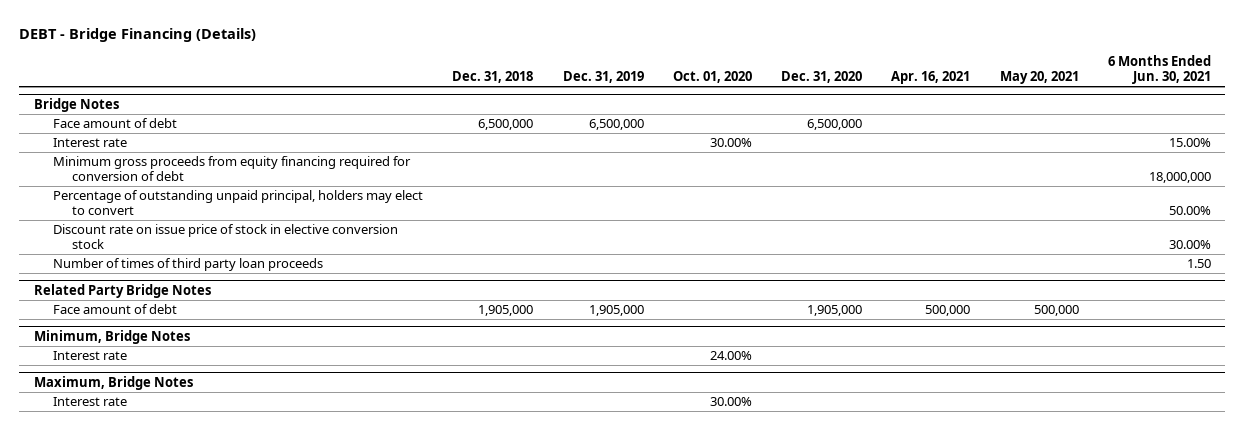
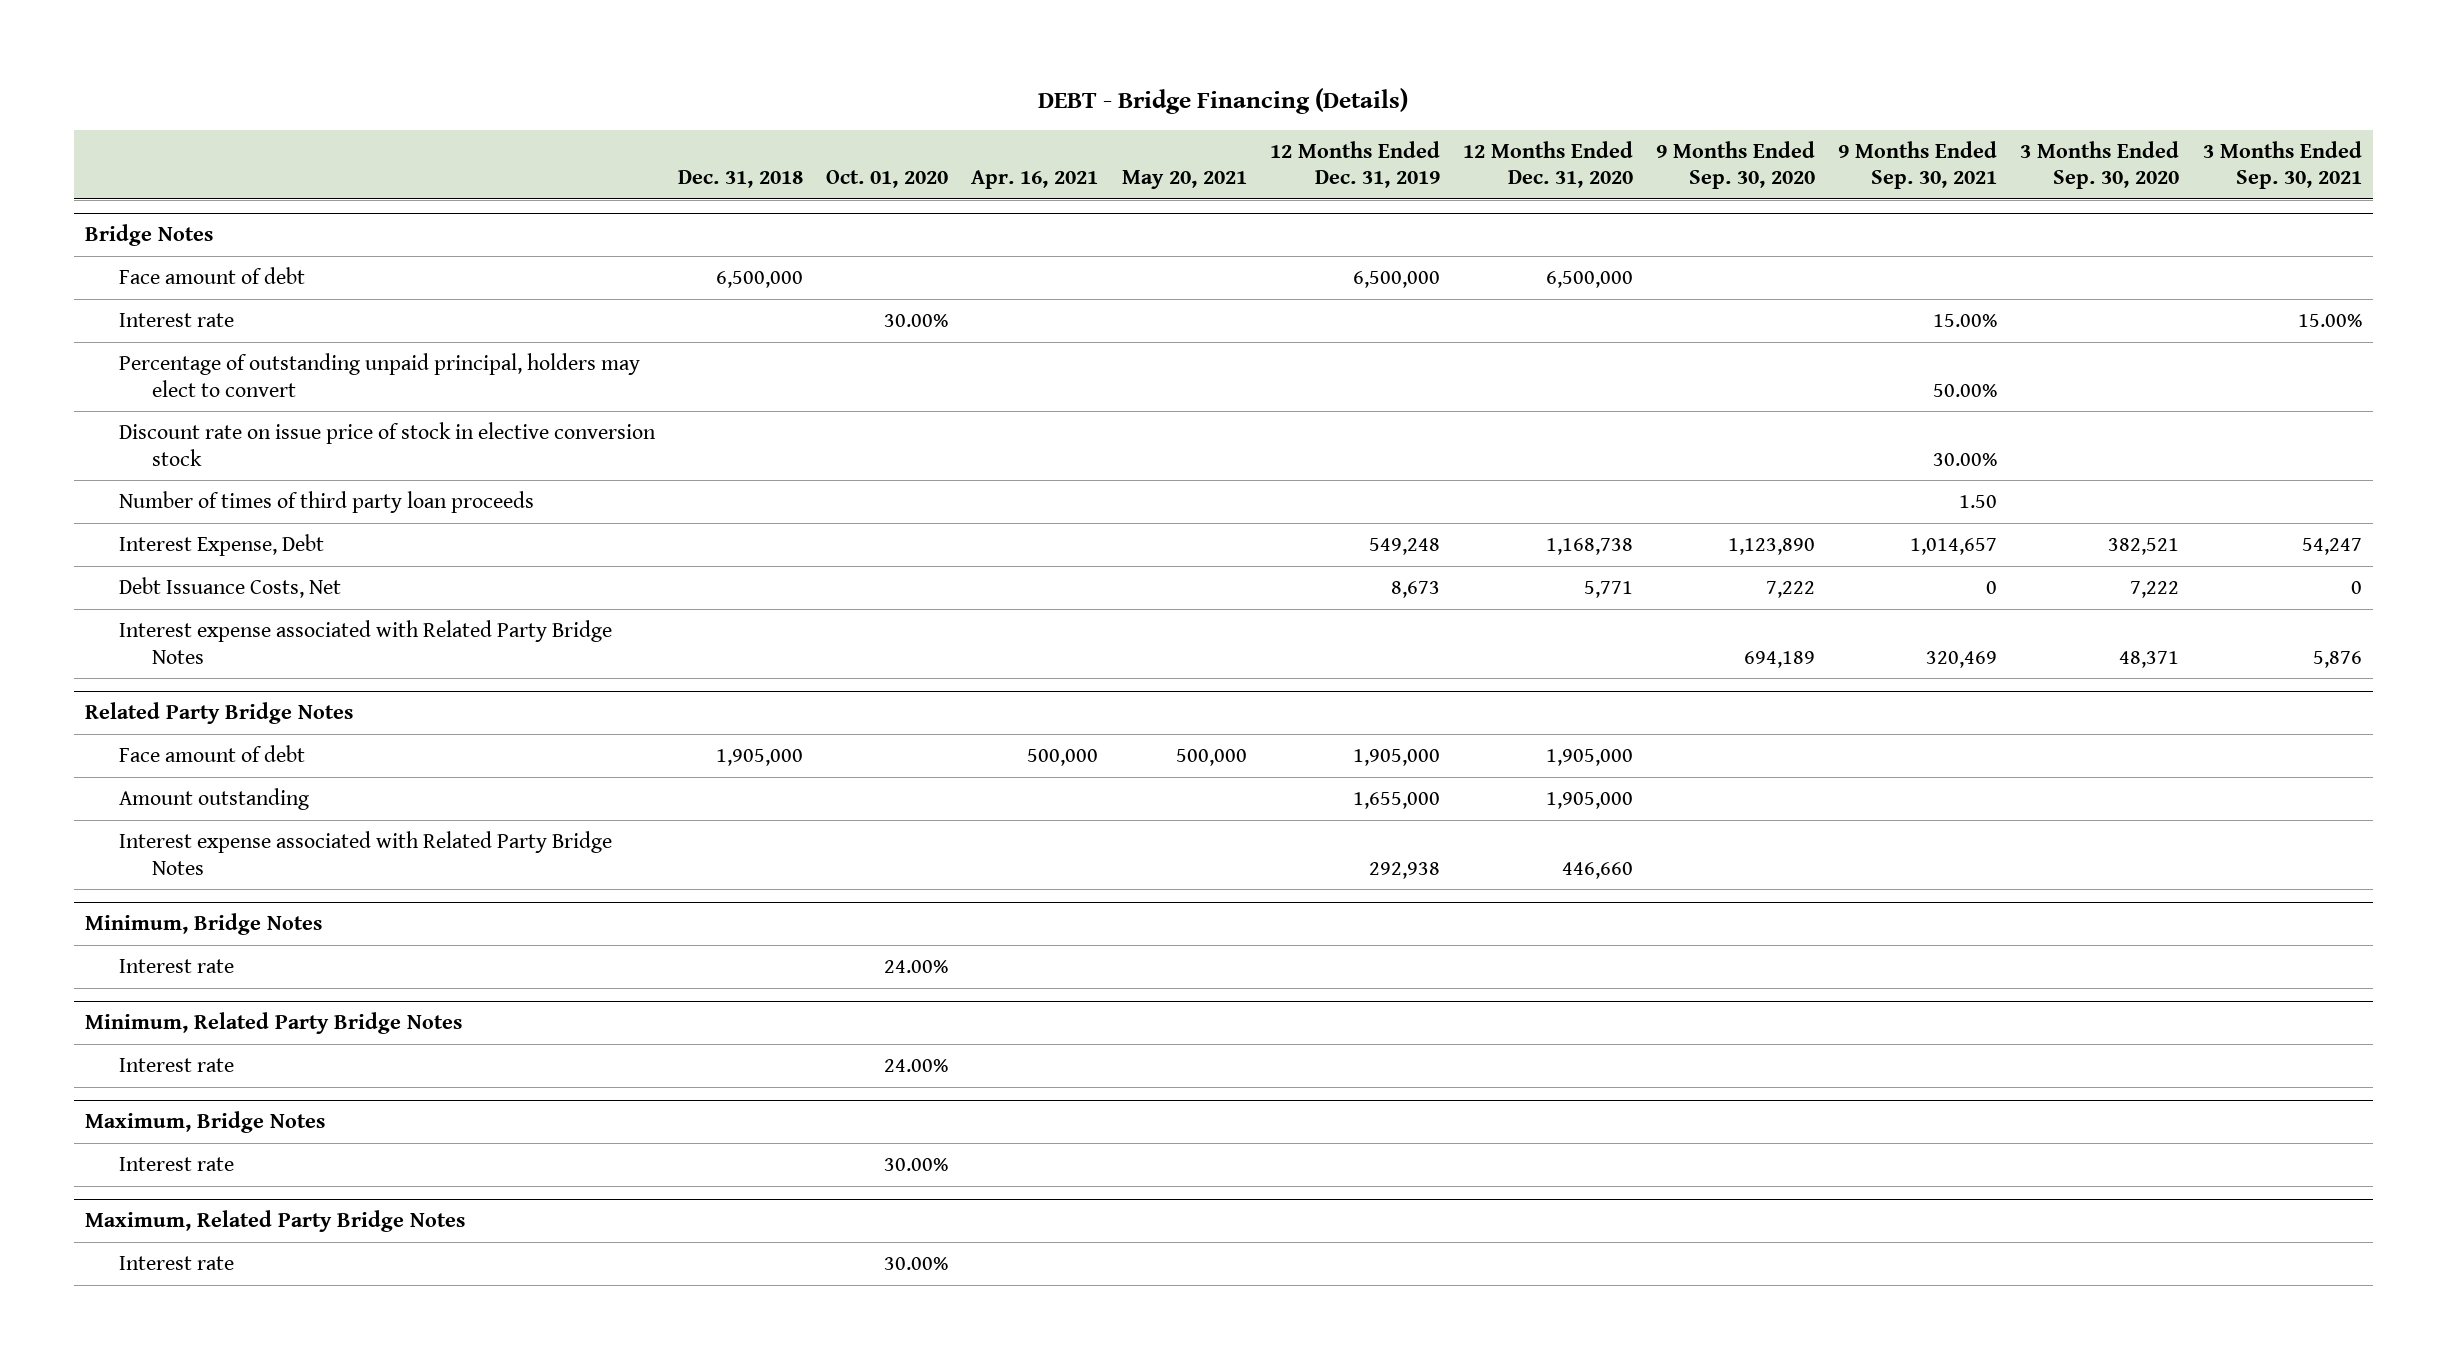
[562,71,644,84] Dec. 31, 2019 -> none
[781,71,863,84] Dec. 31, 2020 -> none
[1107,55,1211,85] 6 Months Ended Jun. 30, 2021 -> none
none -> [1269,140,1440,189] 12 Months Ended Dec. 31, 2019
none -> [1462,140,1633,189] 12 Months Ended Dec. 31, 2020
none -> [1656,140,1816,190] 9 Months Ended Sep. 30, 2020
none -> [1838,140,1998,190] 9 Months Ended Sep. 30, 2021
none -> [2020,140,2180,190] 3 Months Ended Sep. 30, 2020
none -> [2202,140,2362,190] 3 Months Ended Sep. 30, 2021
[53,156,412,182] Minimum gross proceeds from equity financing required for conversion of debt -> none
none -> [118,534,324,557] Interest Expense, Debt
none -> [118,577,341,599] Debt Issuance Costs, Net
none -> [118,620,612,664] Interest expense associated with Related Party Bridge Notes
none -> [118,788,309,811] Amount outstanding
none -> [118,831,612,875] Interest expense associated with Related Party Bridge Notes
none -> [85,1012,463,1035] Minimum, Related Party Bridge Notes
none -> [118,1058,234,1073] Interest rate
none -> [85,1210,466,1233] Maximum, Related Party Bridge Notes
none -> [118,1256,234,1271] Interest rate

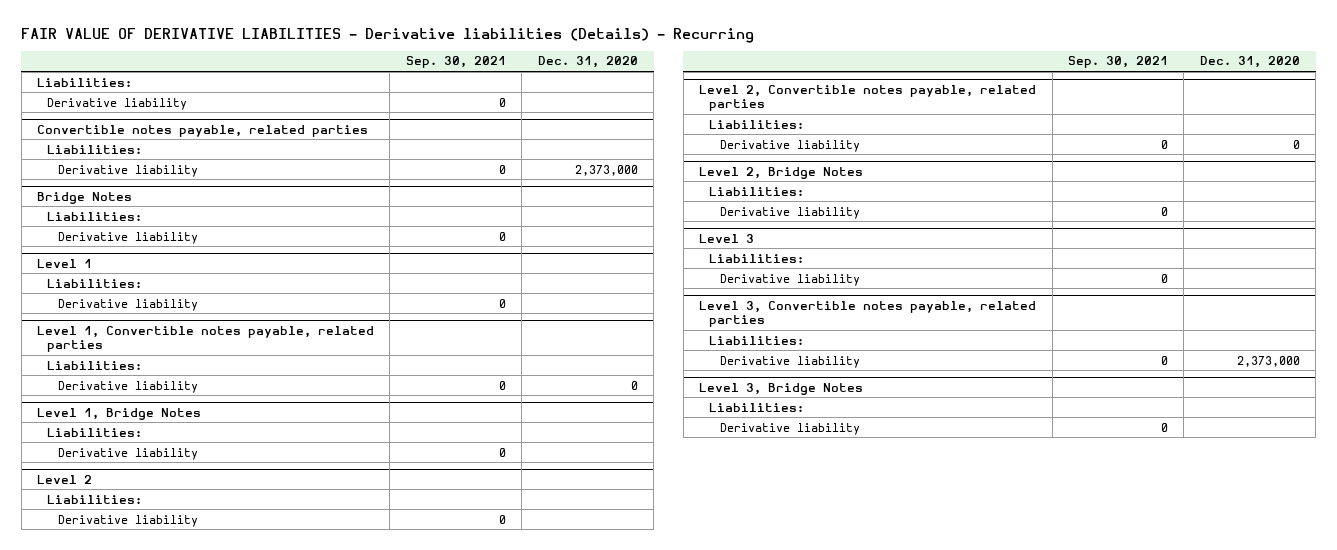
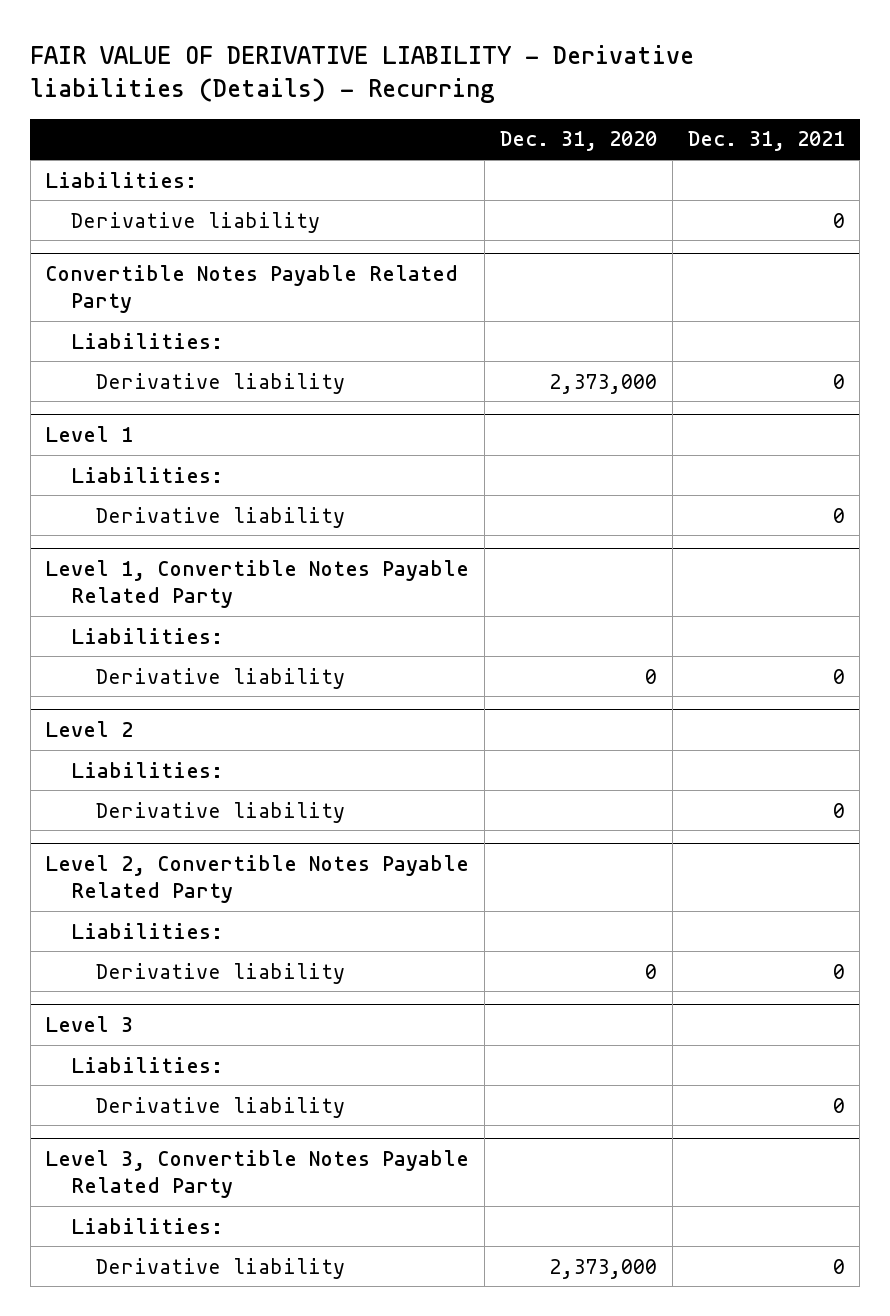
[21,28,755,44] FAIR VALUE OF DERIVATIVE LIABILITIES - Derivative liabilities (Details) - Recurring -> [30,44,695,104] FAIR VALUE OF DERIVATIVE LIABILITY - Derivative liabilities (Details) - Recurring
[405,56,506,69] Sep. 30, 2021 -> none
none -> [687,131,845,152] Dec. 31, 2021
[36,124,368,137] Convertible notes payable, related parties -> [45,265,459,314] Convertible Notes Payable Related Party
[36,191,132,204] Bridge Notes -> none
[47,211,143,221] Liabilities: -> none
[57,231,198,244] Derivative liability -> none
[36,325,374,352] Level 1, Convertible notes payable, related parties -> [45,560,470,609] Level 1, Convertible Notes Payable Related Party
[36,407,201,420] Level 1, Bridge Notes -> none
[47,427,143,437] Liabilities: -> none
[57,447,198,460] Derivative liability -> none
[699,84,1037,111] Level 2, Convertible notes payable, related parties -> [45,855,470,904] Level 2, Convertible Notes Payable Related Party
[699,166,864,179] Level 2, Bridge Notes -> none
[709,186,805,196] Liabilities: -> none
[719,206,860,219] Derivative liability -> none
[699,300,1037,327] Level 3, Convertible notes payable, related parties -> [45,1150,470,1199] Level 3, Convertible Notes Payable Related Party
[699,382,864,395] Level 3, Bridge Notes -> none
[709,402,805,412] Liabilities: -> none
[719,422,860,435] Derivative liability -> none

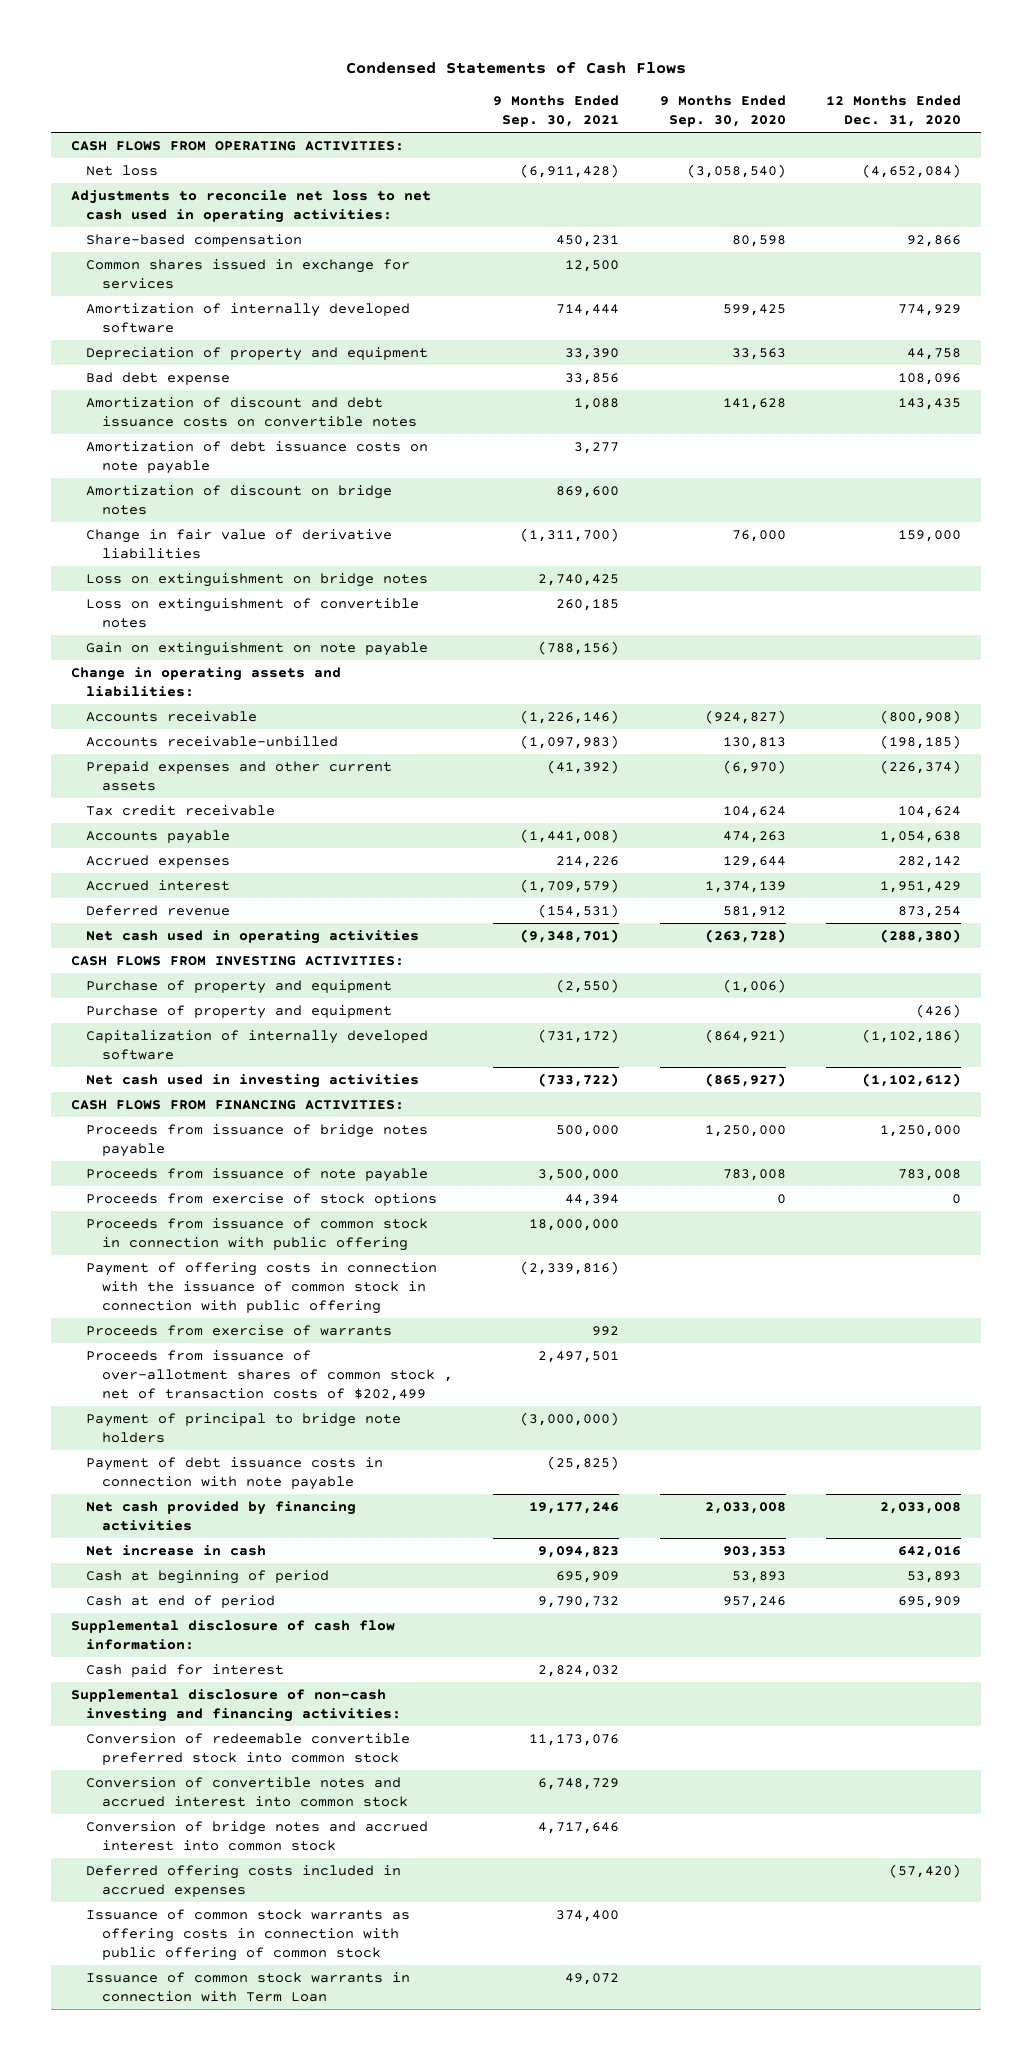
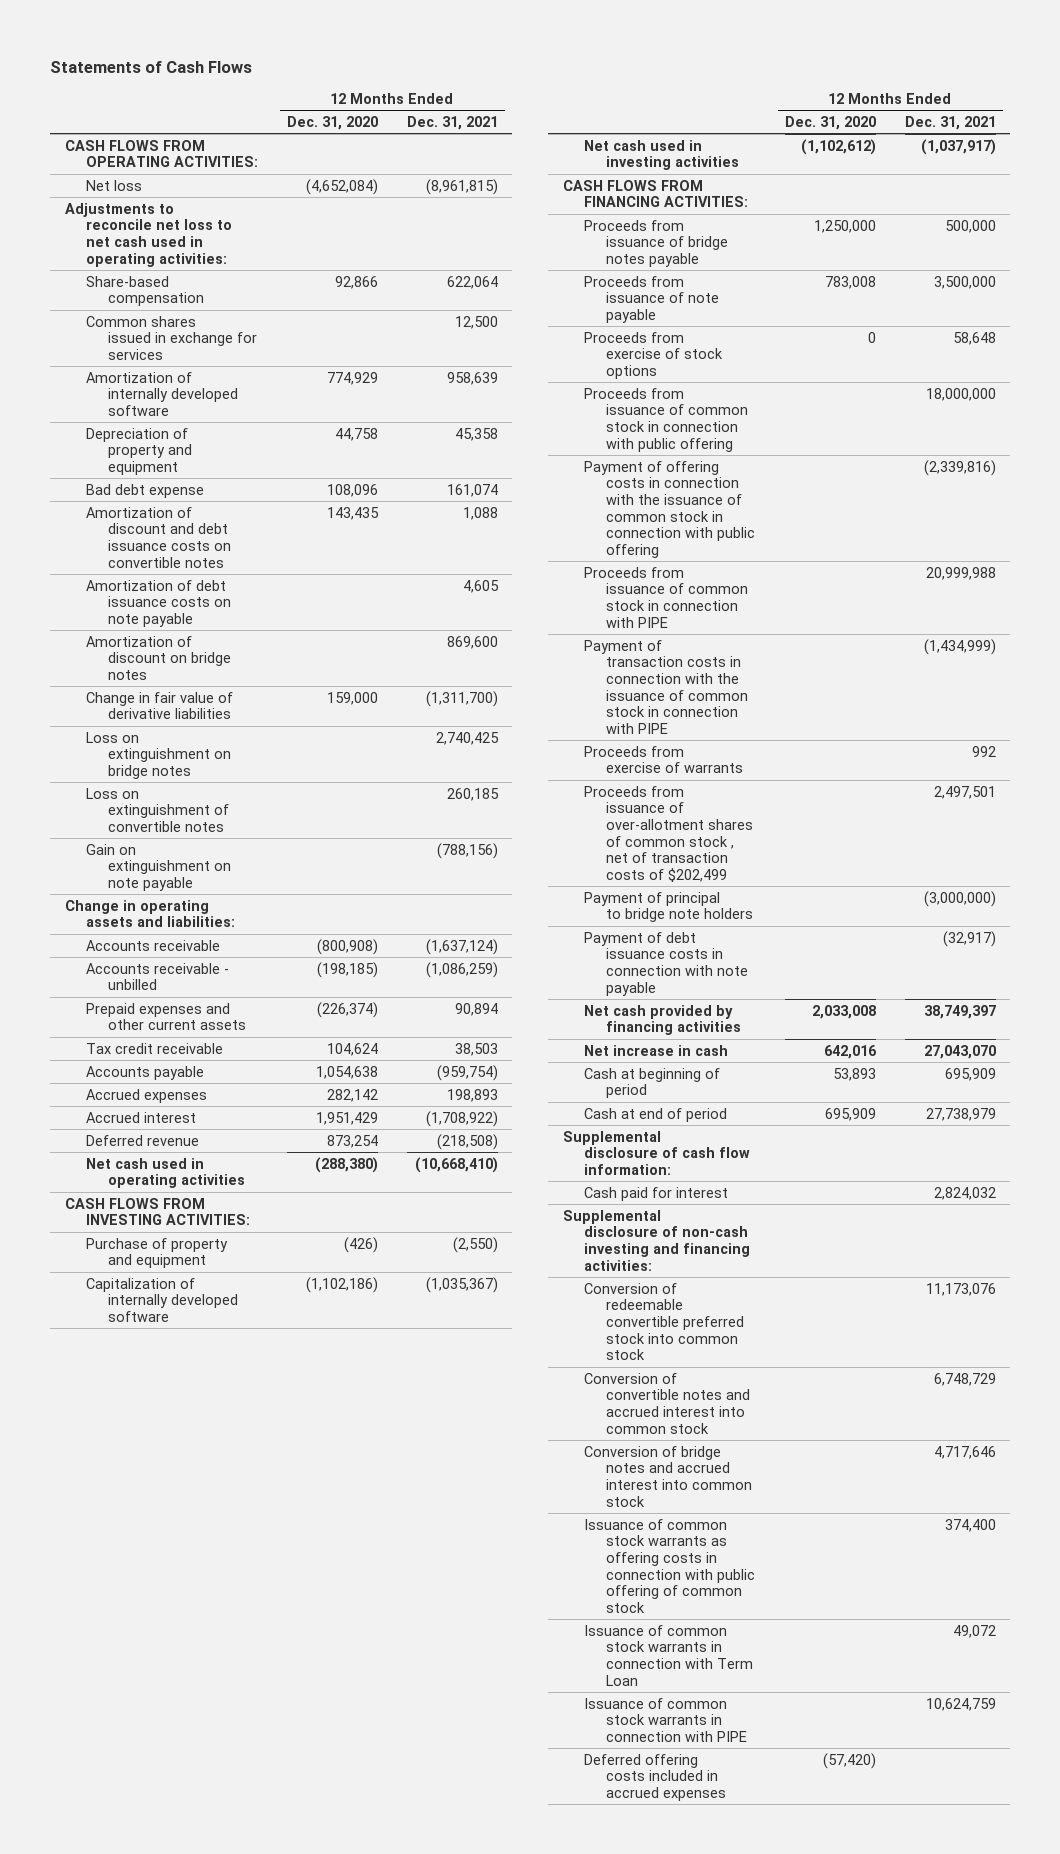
[345,62,686,75] Condensed Statements of Cash Flows -> [50,60,253,73] Statements of Cash Flows
[493,95,620,128] 9 Months Ended Sep. 30, 2021 -> none
[659,95,786,128] 9 Months Ended Sep. 30, 2020 -> none
none -> [406,115,498,130] Dec. 31, 2021
[86,735,339,747] Accounts receivable-unbilled -> [86,962,230,991] Accounts receivable - unbilled
[86,979,393,994] Purchase of property and equipment -> none
none -> [584,566,748,628] Proceeds from issuance of common stock in connection with PIPE
none -> [584,639,748,734] Payment of transaction costs in connection with the issuance of common stock in connection with PIPE
none -> [584,1697,747,1742] Issuance of common stock warrants in connection with PIPE
[86,1864,402,1897] Deferred offering costs included in accrued expenses -> [584,1753,726,1801] Deferred offering costs included in accrued expenses

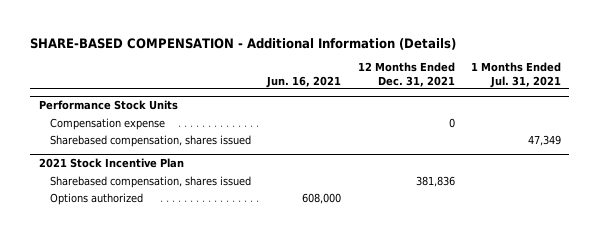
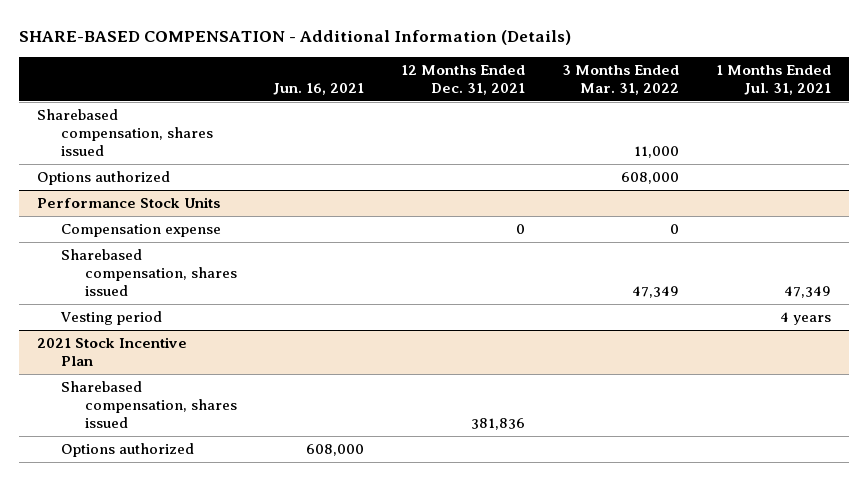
none -> [562,64,680,95] 3 Months Ended Mar. 31, 2022
none -> [37,109,213,156] Sharebased compensation, shares issued
none -> [37,171,171,186] Options authorized
none -> [59,311,162,326] Vesting period

